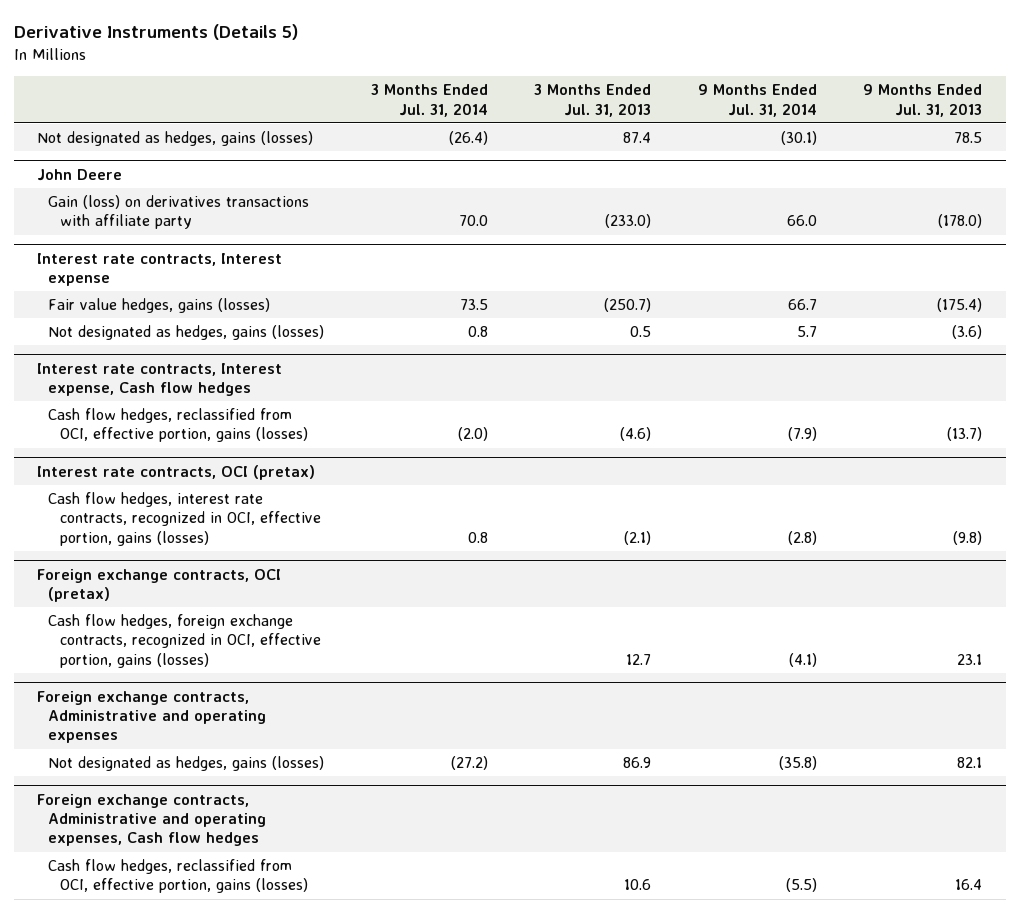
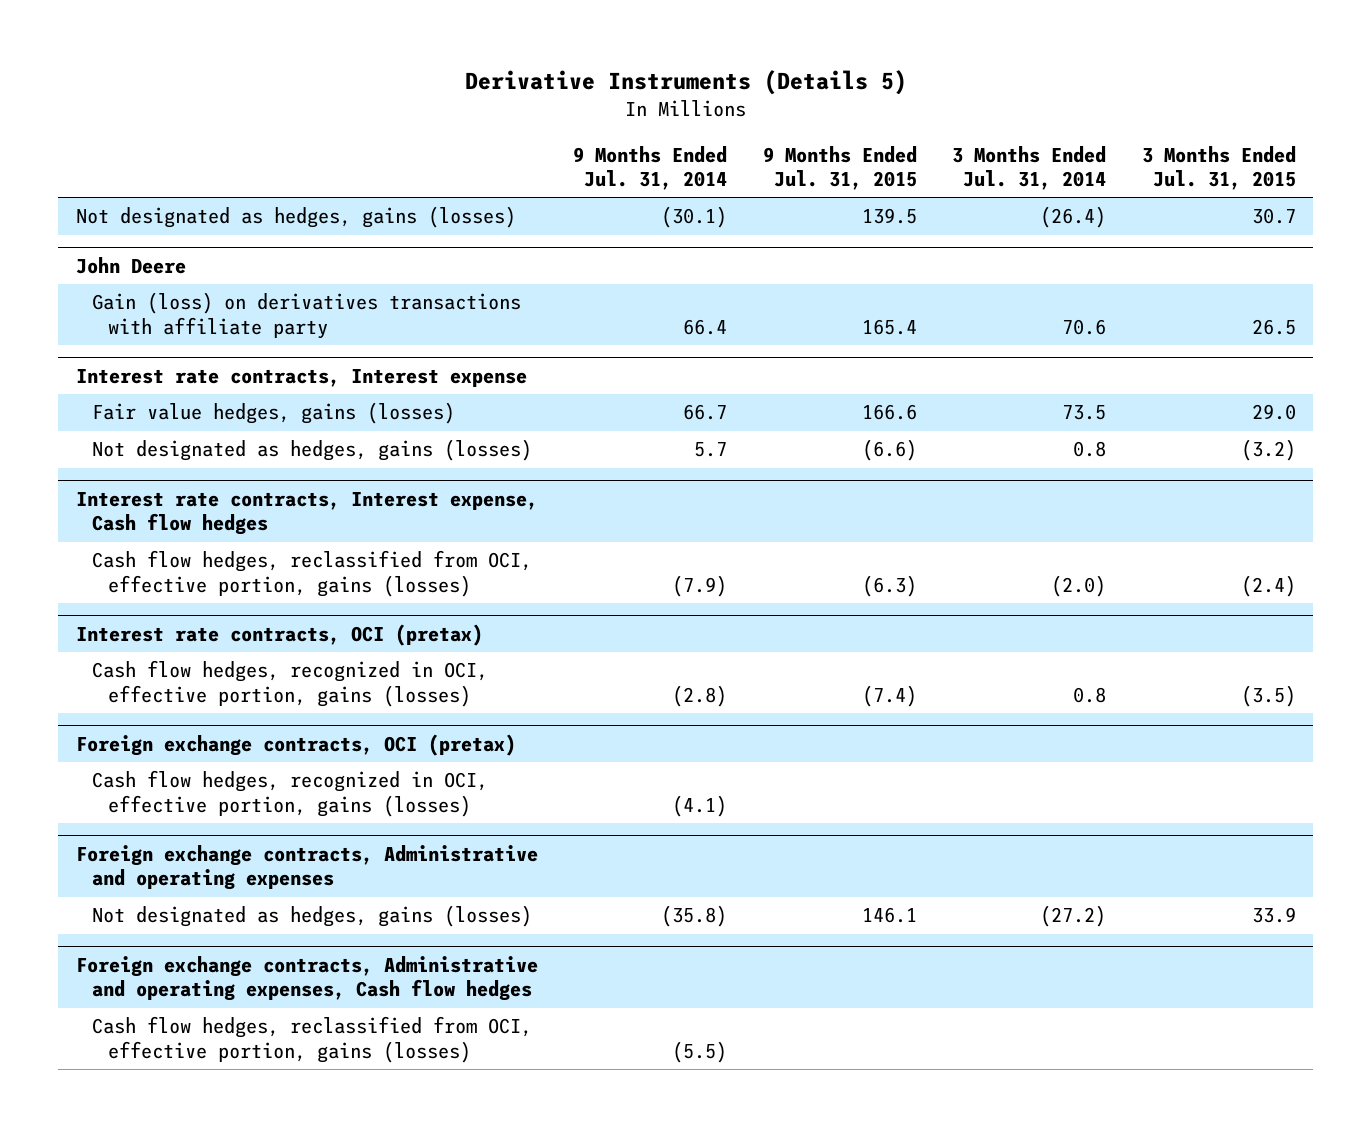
[534,84,652,117] 3 Months Ended Jul. 31, 2013 -> none
[863,84,983,117] 9 Months Ended Jul. 31, 2013 -> none
none -> [762,145,917,190] 9 Months Ended Jul. 31, 2015
none -> [1141,145,1296,190] 3 Months Ended Jul. 31, 2015
[458,215,488,227] 70.0 -> [1062,318,1107,335] 70.6
[786,215,817,227] 66.0 -> [683,318,728,335] 66.4
[48,492,321,546] Cash flow hedges, interest rate contracts, recognized in OCI, effective portion, gains (losses) -> [92,660,489,707] Cash flow hedges, recognized in OCI, effective portion, gains (losses)
[48,614,321,668] Cash flow hedges, foreign exchange contracts, recognized in OCI, effective portion, gains (losses) -> [92,770,489,817] Cash flow hedges, recognized in OCI, effective portion, gains (losses)

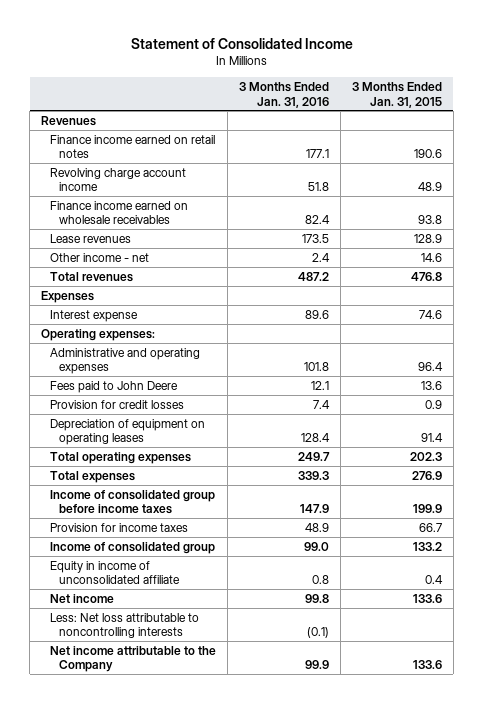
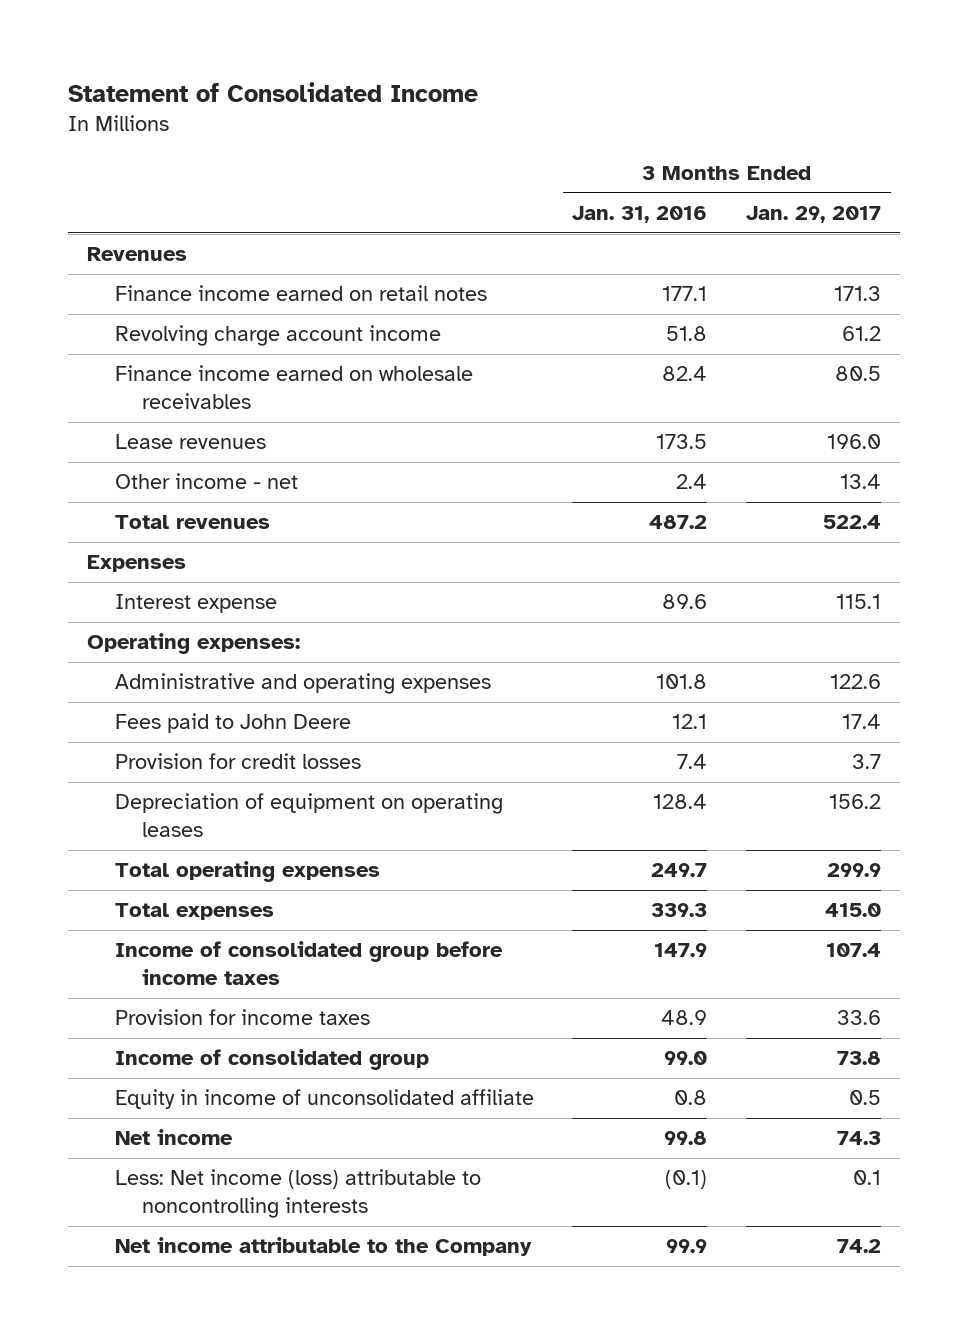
[351,82,442,108] 3 Months Ended Jan. 31, 2015 -> none
none -> [745,205,881,223] Jan. 29, 2017
[50,612,200,639] Less: Net loss attributable to noncontrolling interests -> [114,1169,481,1219] Less: Net income (loss) attributable to noncontrolling interests

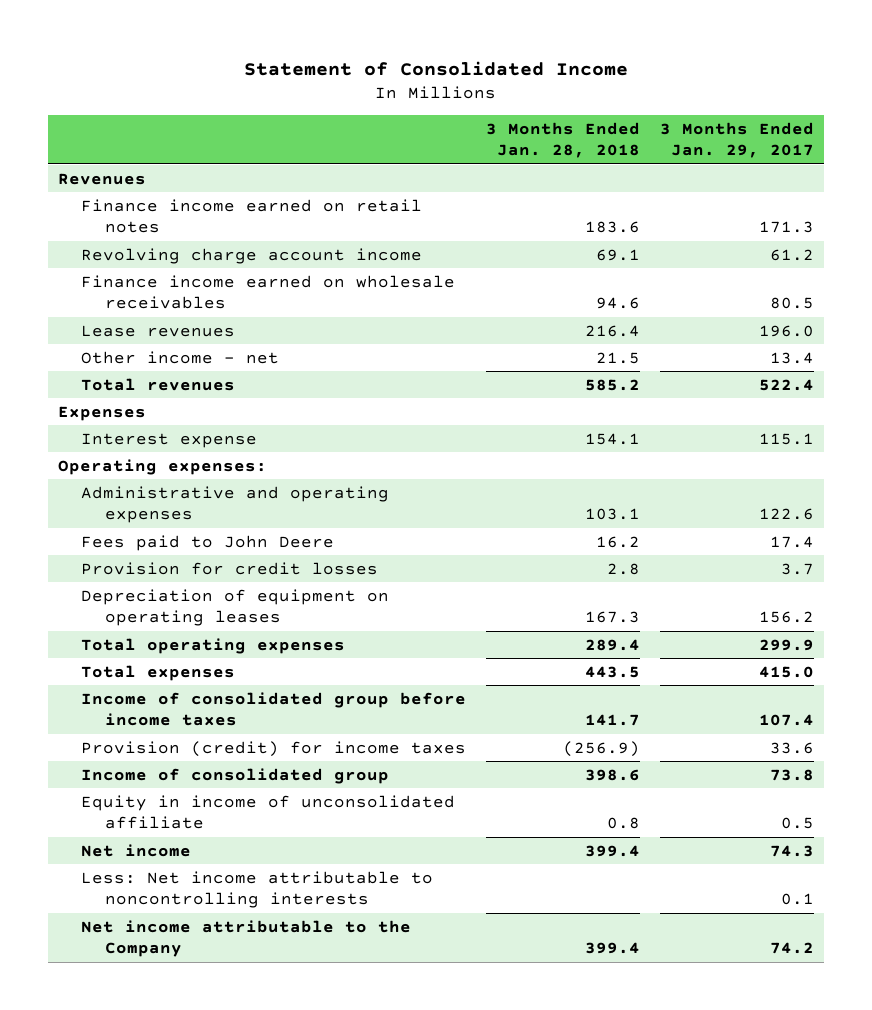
[572,205,708,223] Jan. 31, 2016 -> none
none -> [486,121,641,159] 3 Months Ended Jan. 28, 2018
[114,1009,370,1026] Provision for income taxes -> [81,740,467,757] Provision (credit) for income taxes
[114,1169,481,1219] Less: Net income (loss) attributable to noncontrolling interests -> [81,870,434,909] Less: Net income attributable to noncontrolling interests

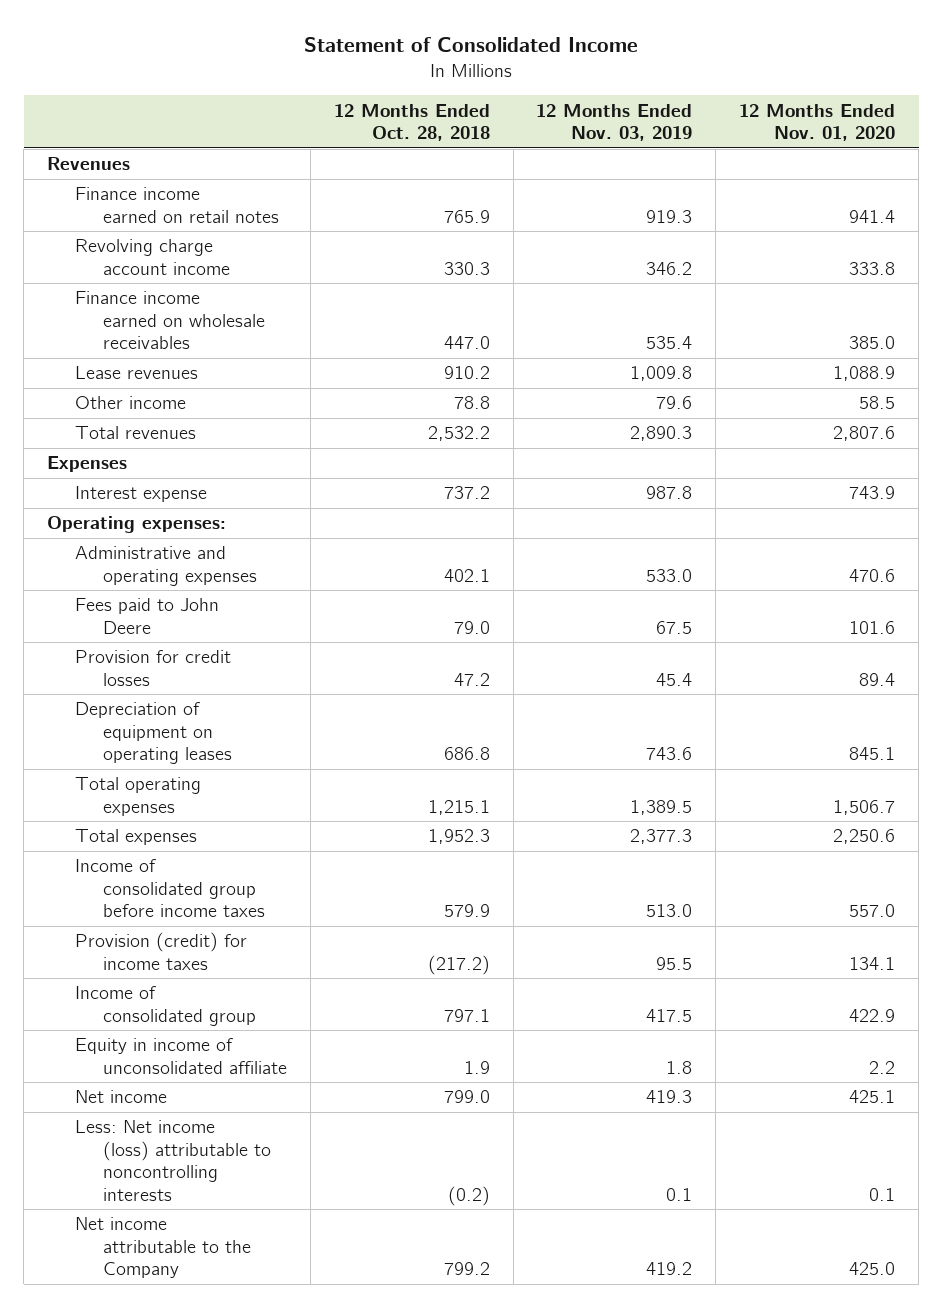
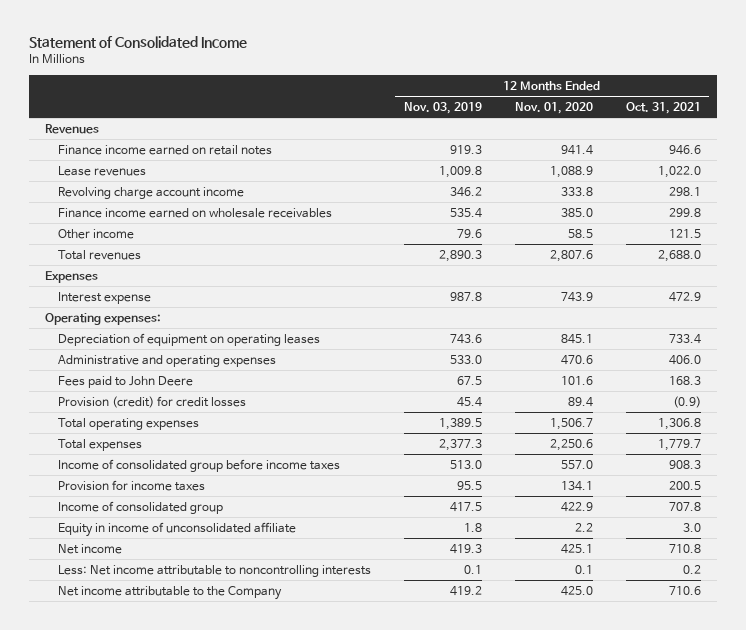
[333,103,490,142] 12 Months Ended Oct. 28, 2018 -> none
none -> [625,102,701,115] Oct. 31, 2021
[74,366,198,380] Lease revenues -> [57,165,146,176] Lease revenues
[74,702,232,765] Depreciation of equipment on operating leases -> [57,332,320,346] Depreciation of equipment on operating leases
[74,650,231,686] Provision for credit losses -> [57,395,246,408] Provision (credit) for credit losses
[74,932,247,970] Provision (credit) for income taxes -> [57,479,205,491] Provision for income taxes
[74,1120,271,1201] Less: Net income (loss) attributable to noncontrolling interests -> [57,564,371,577] Less: Net income attributable to noncontrolling interests

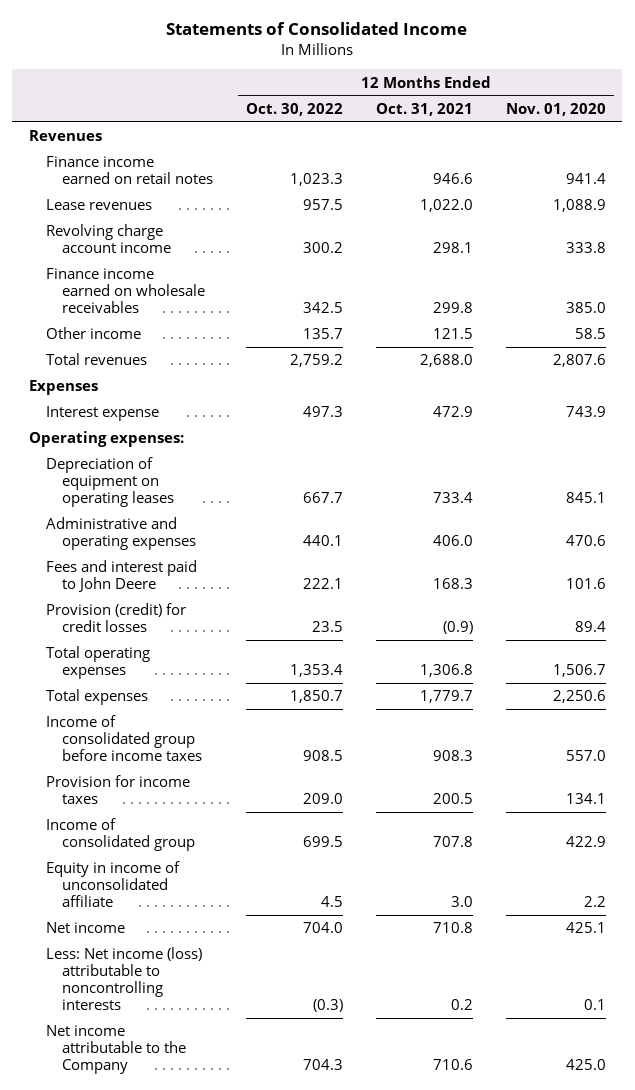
[28,36,247,49] Statement of Consolidated Income -> [166,22,468,36] Statements of Consolidated Income
[403,102,482,115] Nov. 03, 2019 -> none
none -> [246,102,344,116] Oct. 30, 2022
[57,375,193,388] Fees paid to John Deere -> [45,560,197,593] Fees and interest paid to John Deere
[57,564,371,577] Less: Net income attributable to noncontrolling interests -> [45,947,202,1011] Less: Net income (loss) attributable to noncontrolling interests

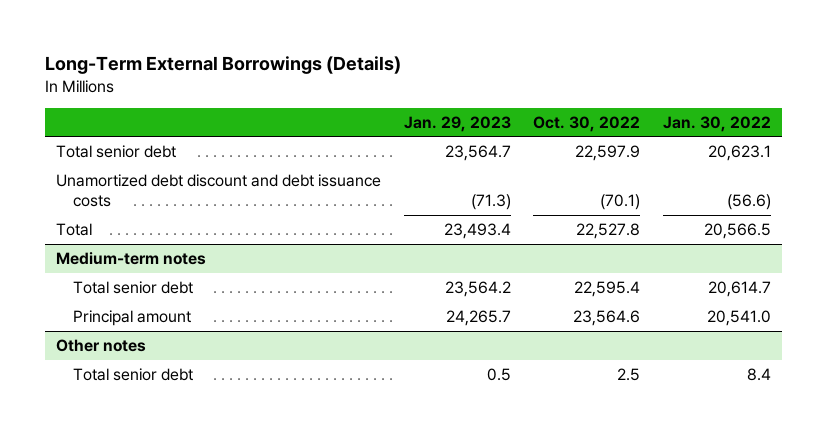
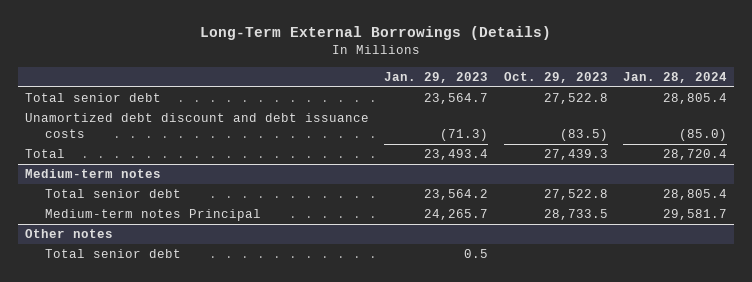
[533,115,641,132] Oct. 30, 2022 -> none
[662,115,771,132] Jan. 30, 2022 -> none
none -> [503,72,608,84] Oct. 29, 2023
none -> [622,72,727,84] Jan. 28, 2024
[72,310,191,327] Principal amount -> [45,209,262,222] Medium-term notes Principal

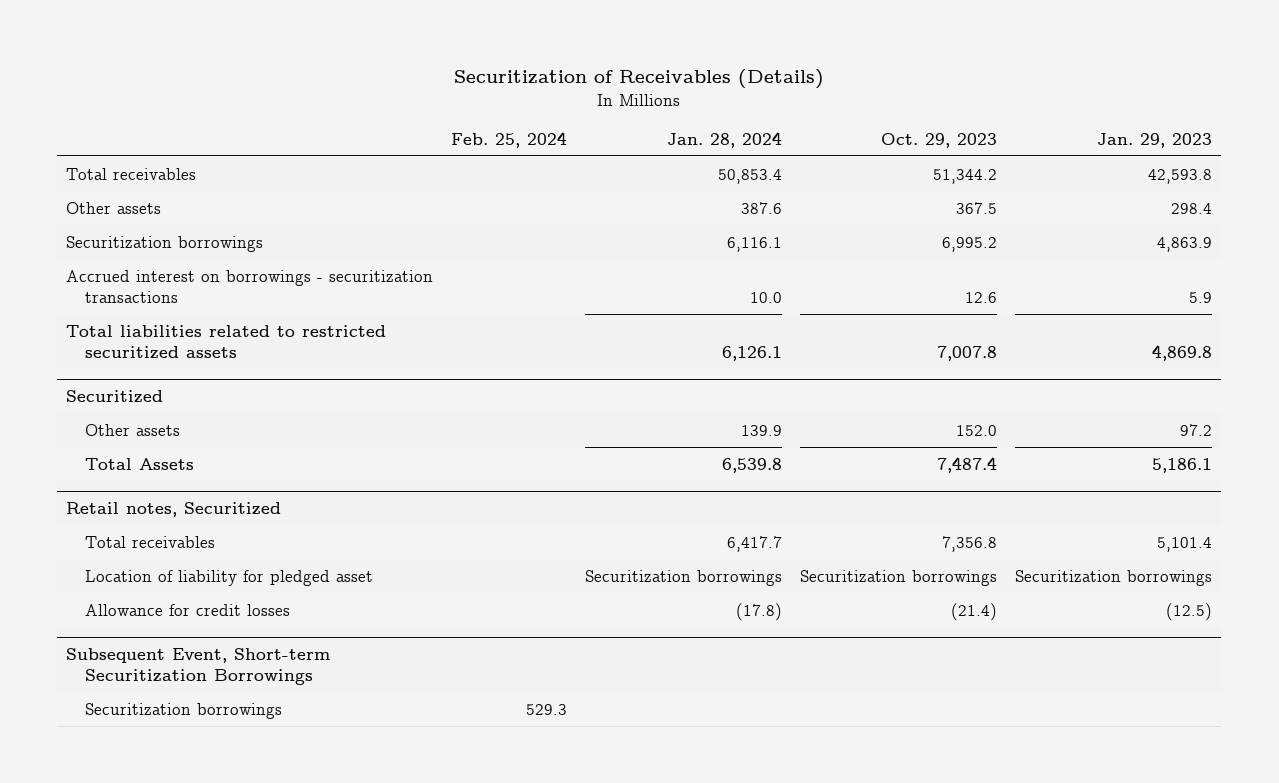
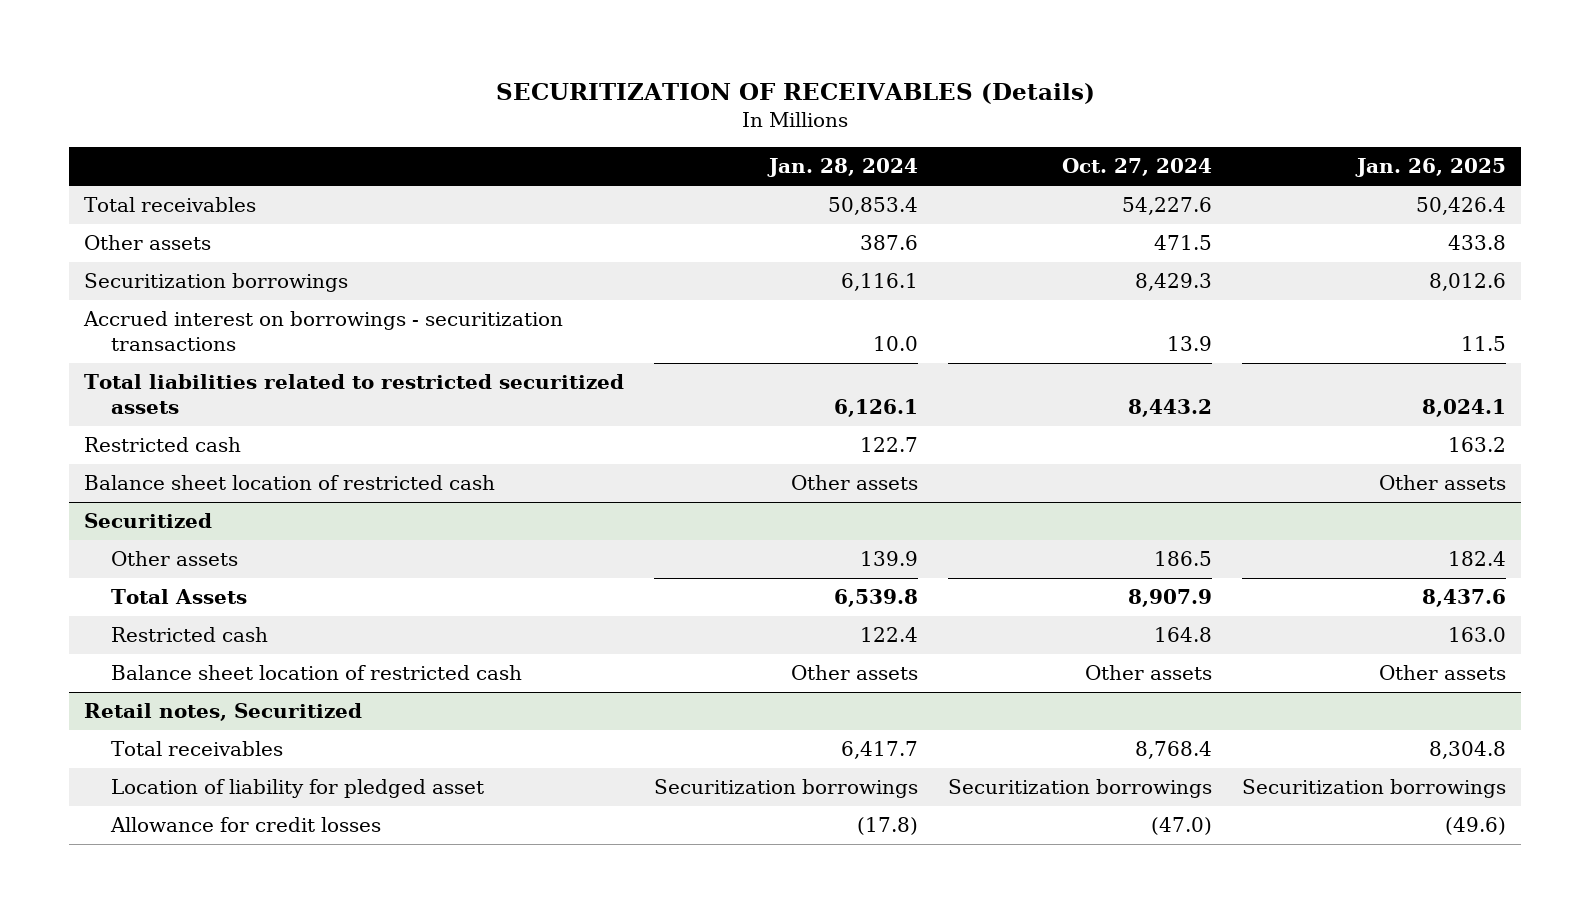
[454,69,825,90] Securitization of Receivables (Details) -> [496,83,1096,105] SECURITIZATION OF RECEIVABLES (Details)
[451,131,568,148] Feb. 25, 2024 -> none
[881,132,998,148] Oct. 29, 2023 -> none
[1097,132,1213,148] Jan. 29, 2023 -> none
none -> [1062,158,1213,177] Oct. 27, 2024
none -> [1355,158,1507,178] Jan. 26, 2025
none -> [84,437,242,453] Restricted cash
none -> [84,475,496,491] Balance sheet location of restricted cash
none -> [110,627,268,643] Restricted cash
none -> [110,665,522,681] Balance sheet location of restricted cash
[66,648,331,686] Subsequent Event, Short-term Securitization Borrowings -> none
[84,702,282,719] Securitization borrowings -> none

